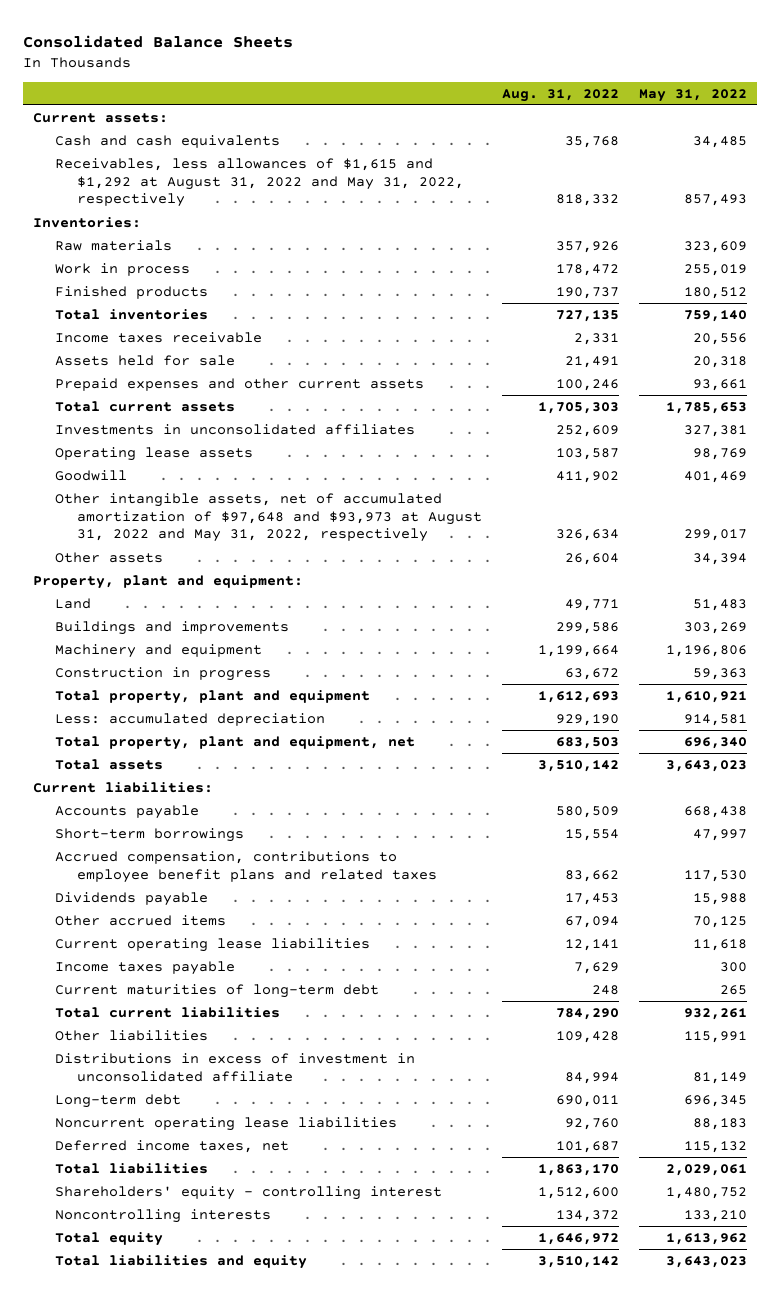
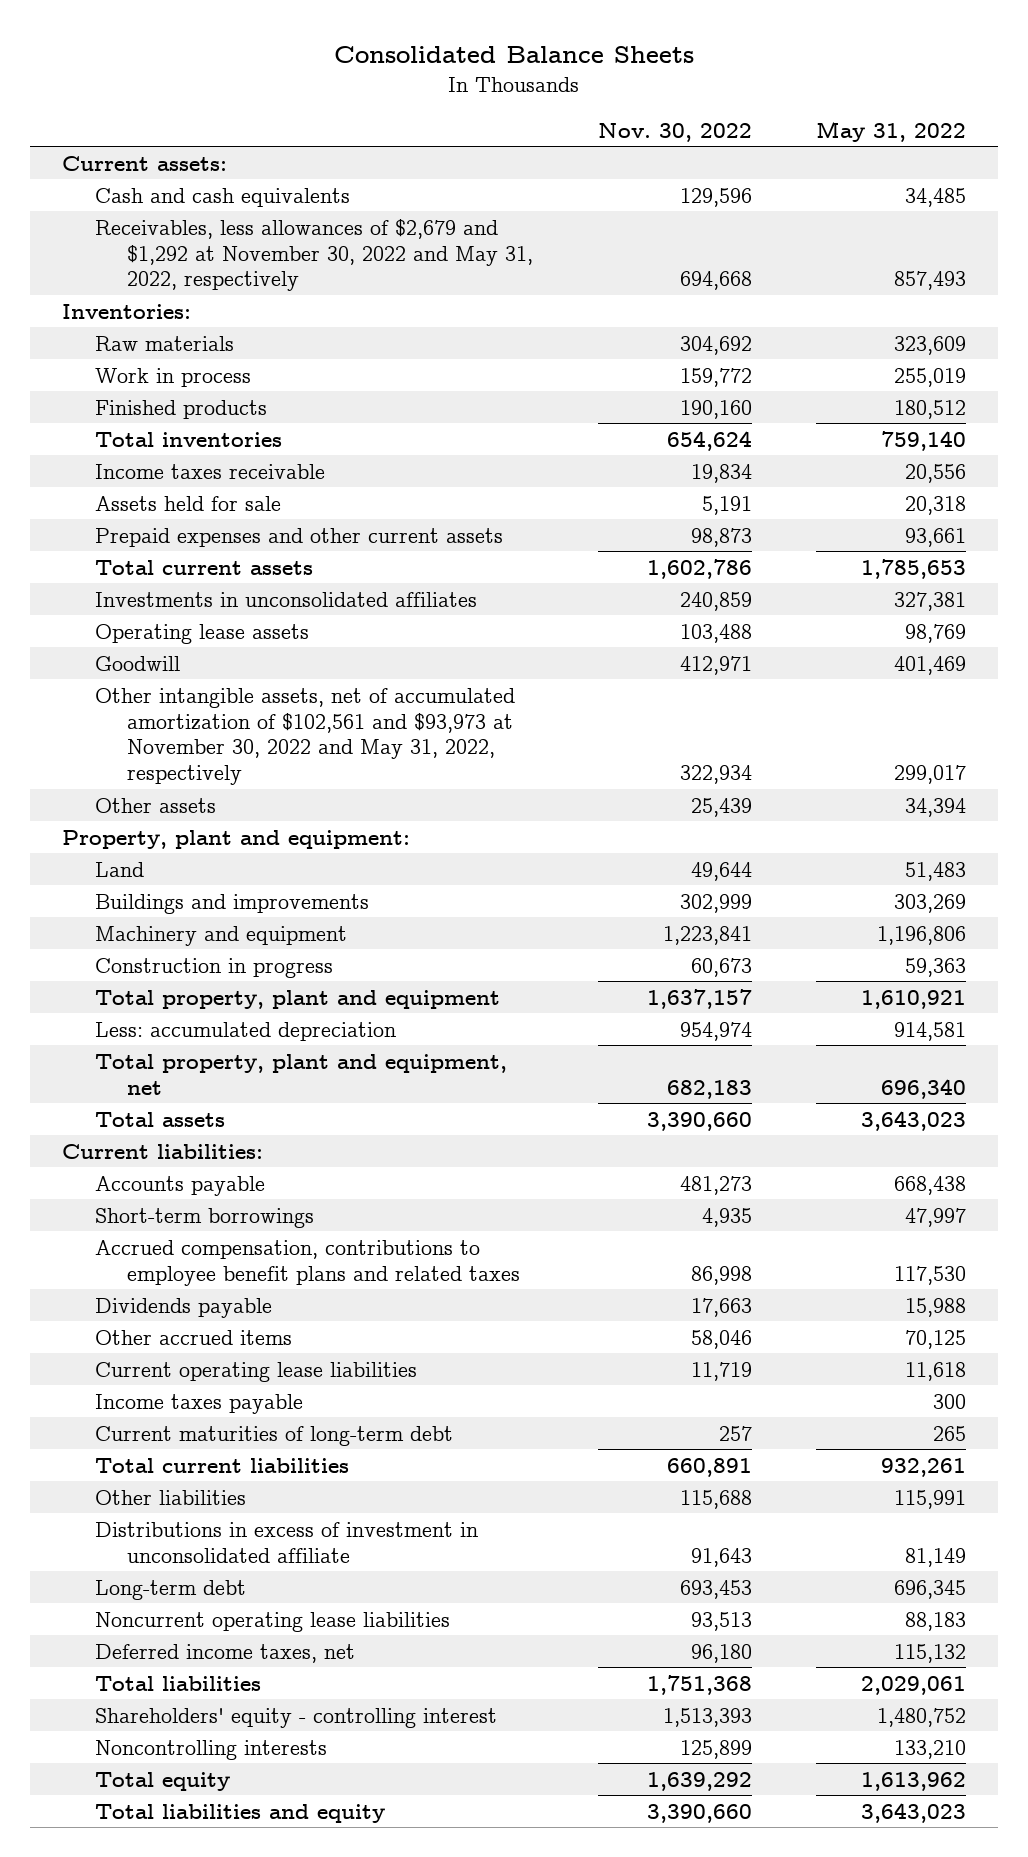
[502,88,620,102] Aug. 31, 2022 -> none
none -> [597,122,752,142] Nov. 30, 2022
[55,158,465,208] Receivables, less allowances of $1,615 and $1,292 at August 31, 2022 and May 31, 2022, respectively -> [94,218,534,292] Receivables, less allowances of $2,679 and $1,292 at November 30, 2022 and May 31, 2022, respectively
[55,493,483,543] Other intangible assets, net of accumulated amortization of $97,648 and $93,973 at August 31, 2022 and May 31, 2022, respectively -> [94,687,515,786] Other intangible assets, net of accumulated amortization of $102,561 and $93,973 at November 30, 2022 and May 31, 2022, respectively

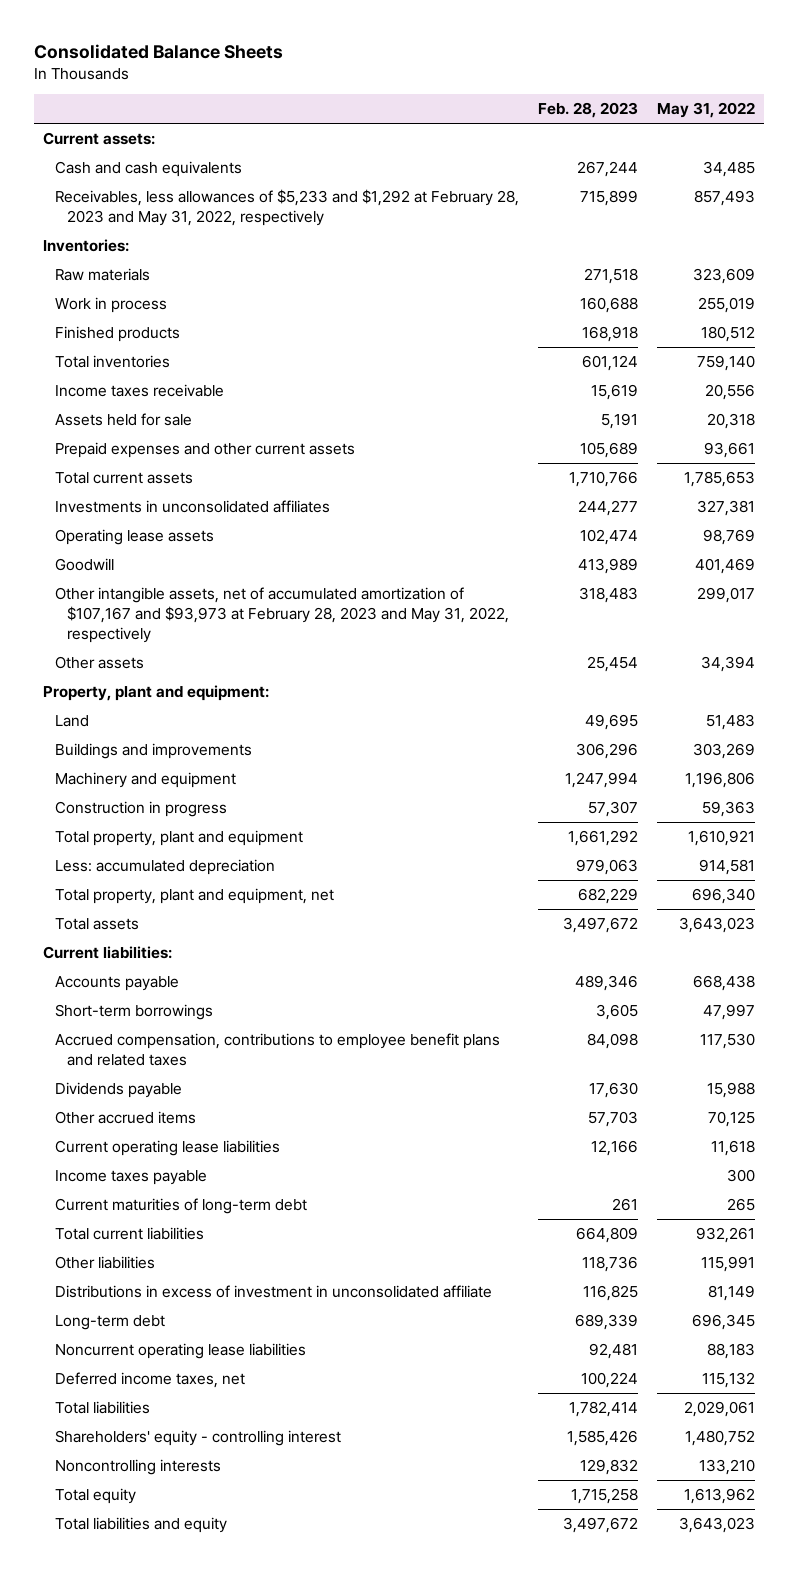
[597,122,752,142] Nov. 30, 2022 -> none
none -> [537,102,638,119] Feb. 28, 2023
[94,218,534,292] Receivables, less allowances of $2,679 and $1,292 at November 30, 2022 and May 31, 2022, respectively -> [55,188,520,226] Receivables, less allowances of $5,233 and $1,292 at February 28, 2023 and May 31, 2022, respectively
[94,687,515,786] Other intangible assets, net of accumulated amortization of $102,561 and $93,973 at November 30, 2022 and May 31, 2022, respectively -> [55,586,510,643] Other intangible assets, net of accumulated amortization of $107,167 and $93,973 at February 28, 2023 and May 31, 2022, respectively

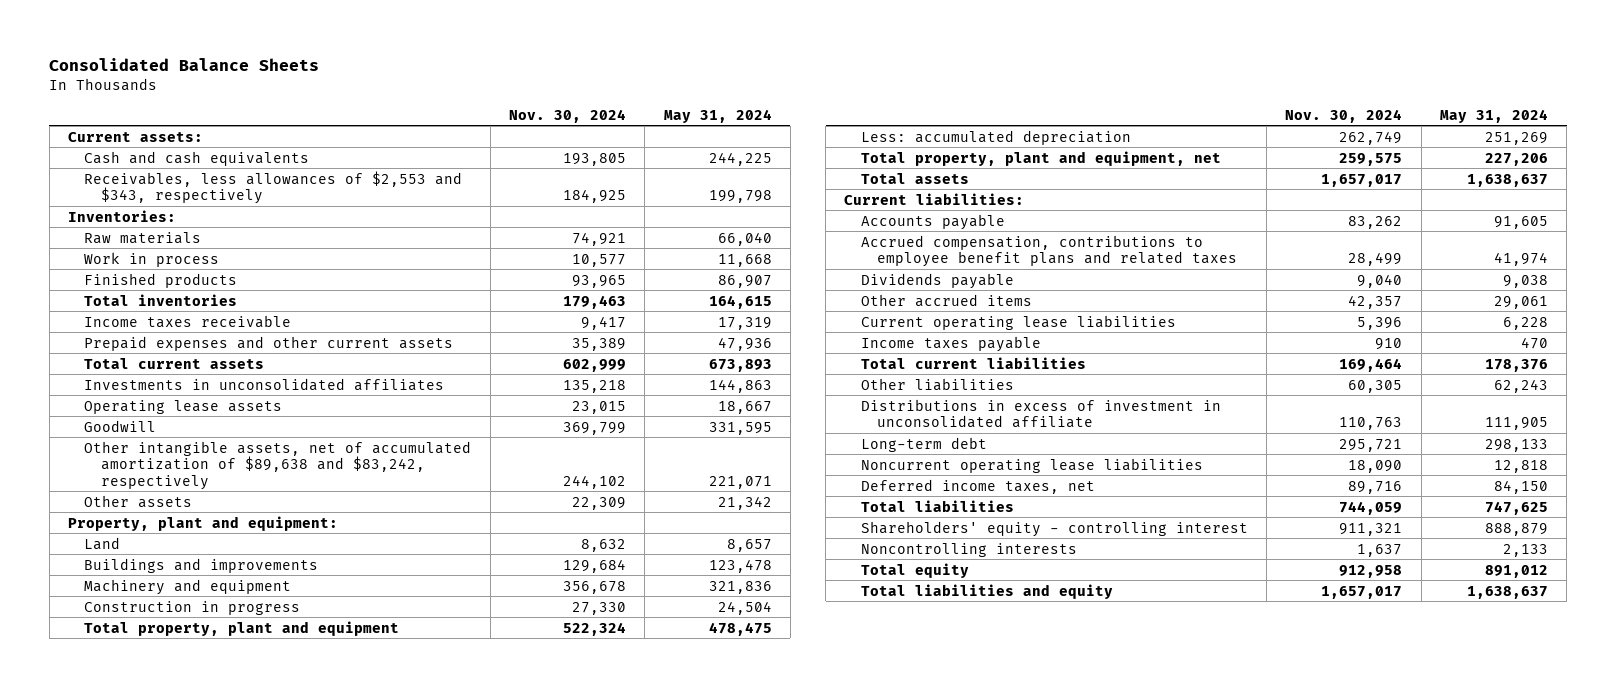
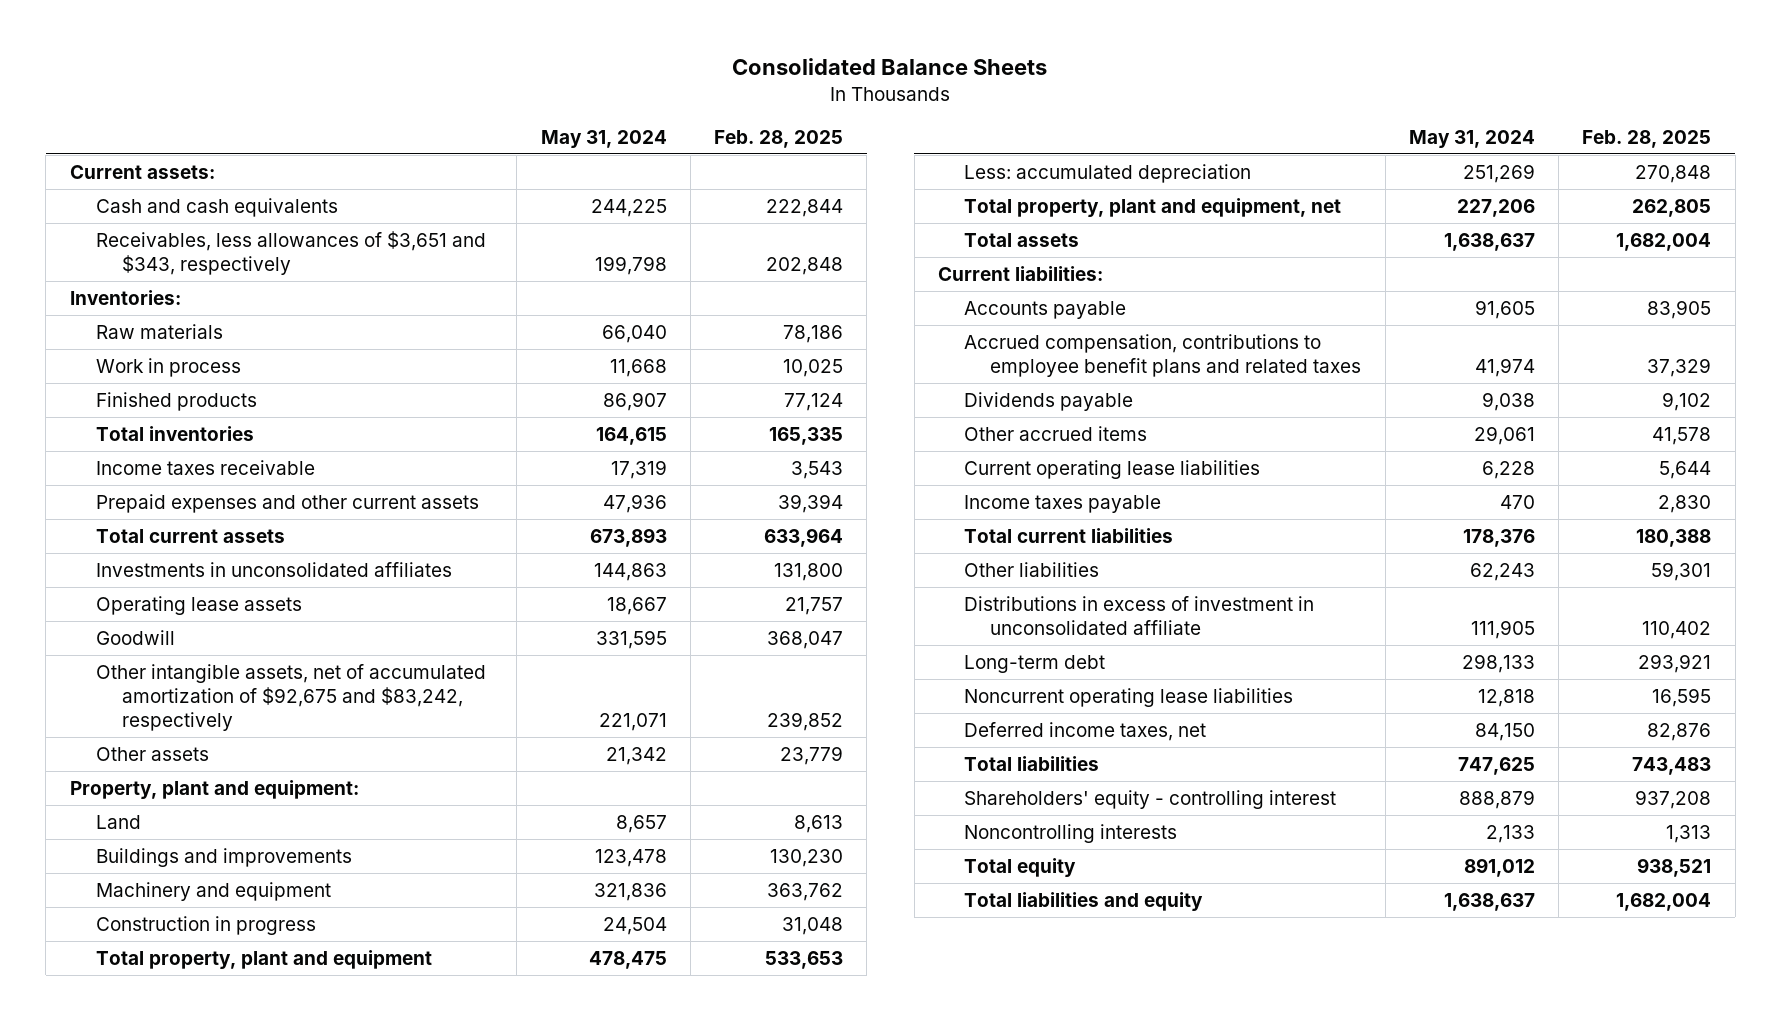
[508,108,626,123] Nov. 30, 2024 -> none
none -> [714,129,844,148] Feb. 28, 2025
[84,170,463,205] Receivables, less allowances of $2,553 and $343, respectively -> [95,230,486,276] Receivables, less allowances of $3,651 and $343, respectively
[84,440,472,490] Other intangible assets, net of accumulated amortization of $89,638 and $83,242, respectively -> [95,663,486,732] Other intangible assets, net of accumulated amortization of $92,675 and $83,242, respectively

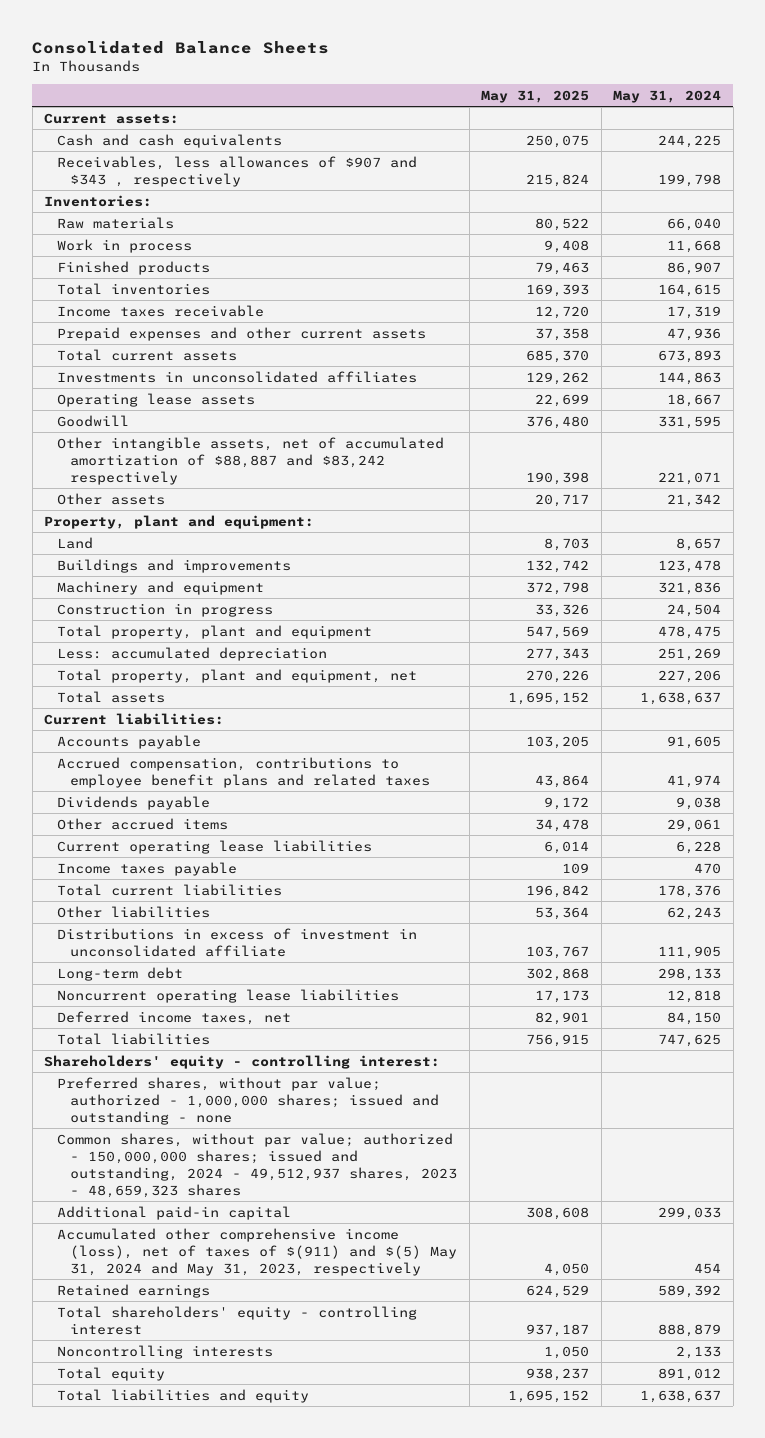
[714,129,844,148] Feb. 28, 2025 -> none
none -> [481,89,590,103] May 31, 2025
[95,230,486,276] Receivables, less allowances of $3,651 and $343, respectively -> [57,155,418,187] Receivables, less allowances of $907 and $343 , respectively
[95,663,486,732] Other intangible assets, net of accumulated amortization of $92,675 and $83,242, respectively -> [57,436,445,485] Other intangible assets, net of accumulated amortization of $88,887 and $83,242 respectively
none -> [44,1054,441,1069] Shareholders' equity - controlling interest:
none -> [57,1076,440,1125] Preferred shares, without par value; authorized - 1,000,000 shares; issued and outstanding - none
none -> [57,1132,458,1198] Common shares, without par value; authorized - 150,000,000 shares; issued and outstanding, 2024 - 49,512,937 shares, 2023 - 48,659,323 shares
none -> [57,1205,292,1220] Additional paid-in capital
none -> [57,1227,458,1276] Accumulated other comprehensive income (loss), net of taxes of $(911) and $(5) May 31, 2024 and May 31, 2023, respectively
none -> [57,1283,211,1298] Retained earnings
[964,789,1337,809] Shareholders' equity - controlling interest -> [57,1305,418,1335] Total shareholders' equity - controlling interest

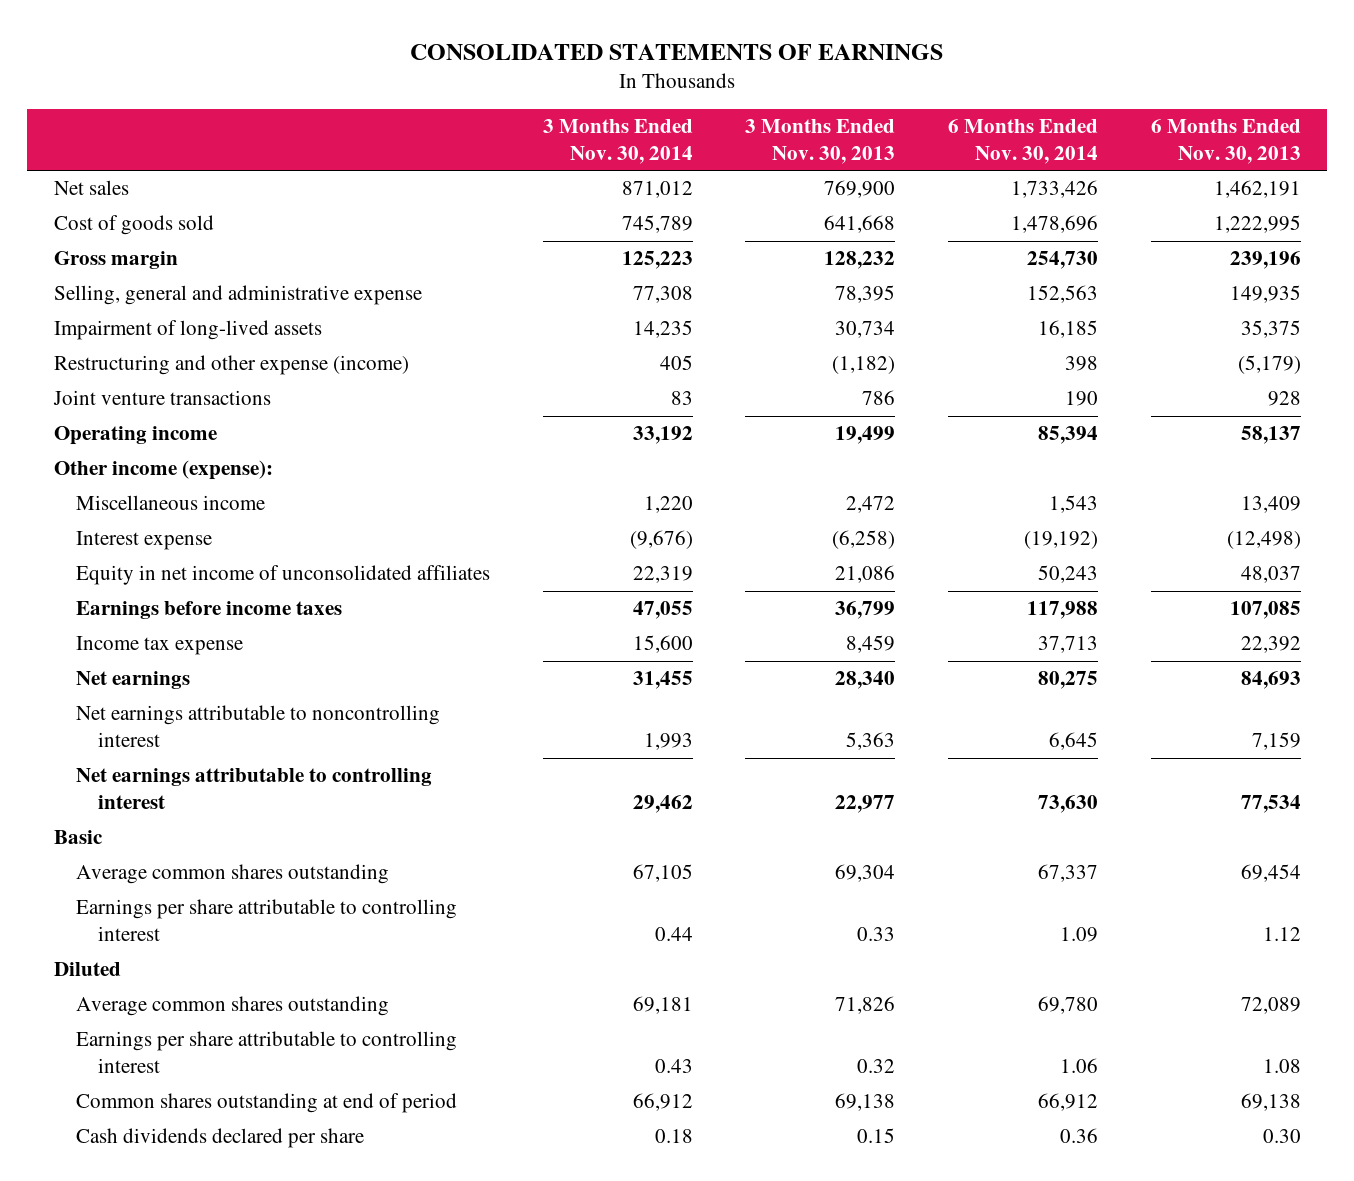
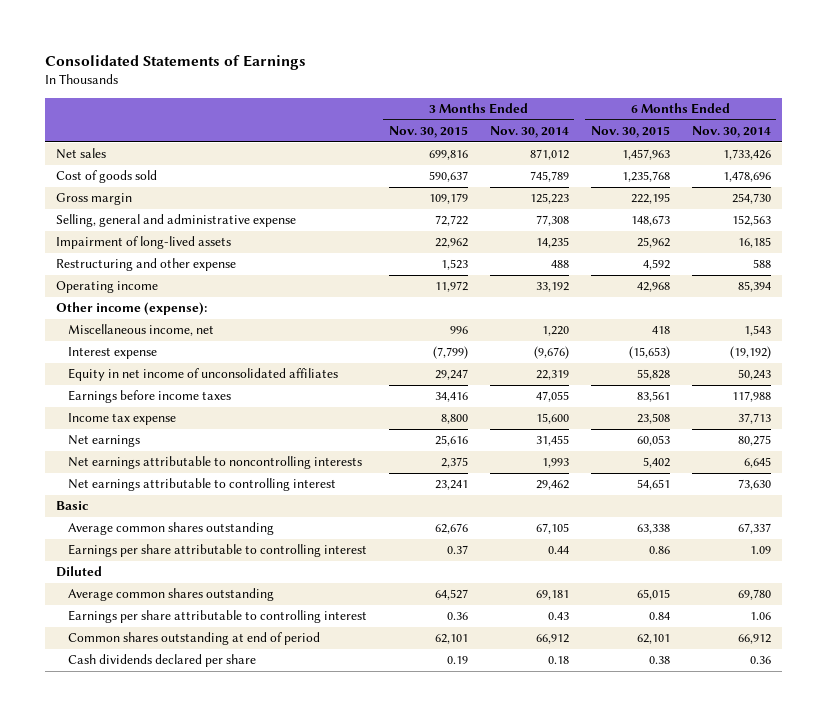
[410,43,944,60] CONSOLIDATED STATEMENTS OF EARNINGS -> [45,54,307,70] Consolidated Statements of Earnings
[745,118,896,164] 3 Months Ended Nov. 30, 2013 -> none
[1150,118,1301,164] 6 Months Ended Nov. 30, 2013 -> none
none -> [388,126,468,139] Nov. 30, 2015
none -> [590,126,670,139] Nov. 30, 2015
[52,390,271,406] Joint venture transactions -> none
[53,355,409,376] Restructuring and other expense (income) -> [56,258,237,272] Restructuring and other expense
[659,355,693,371] 405 -> [550,260,569,269] 488
[1064,356,1098,372] 398 -> [752,259,771,269] 588
[76,495,266,511] Miscellaneous income -> [67,324,214,337] Miscellaneous income, net
[76,705,441,748] Net earnings attributable to noncontrolling interest -> [67,456,362,470] Net earnings attributable to noncontrolling interests

